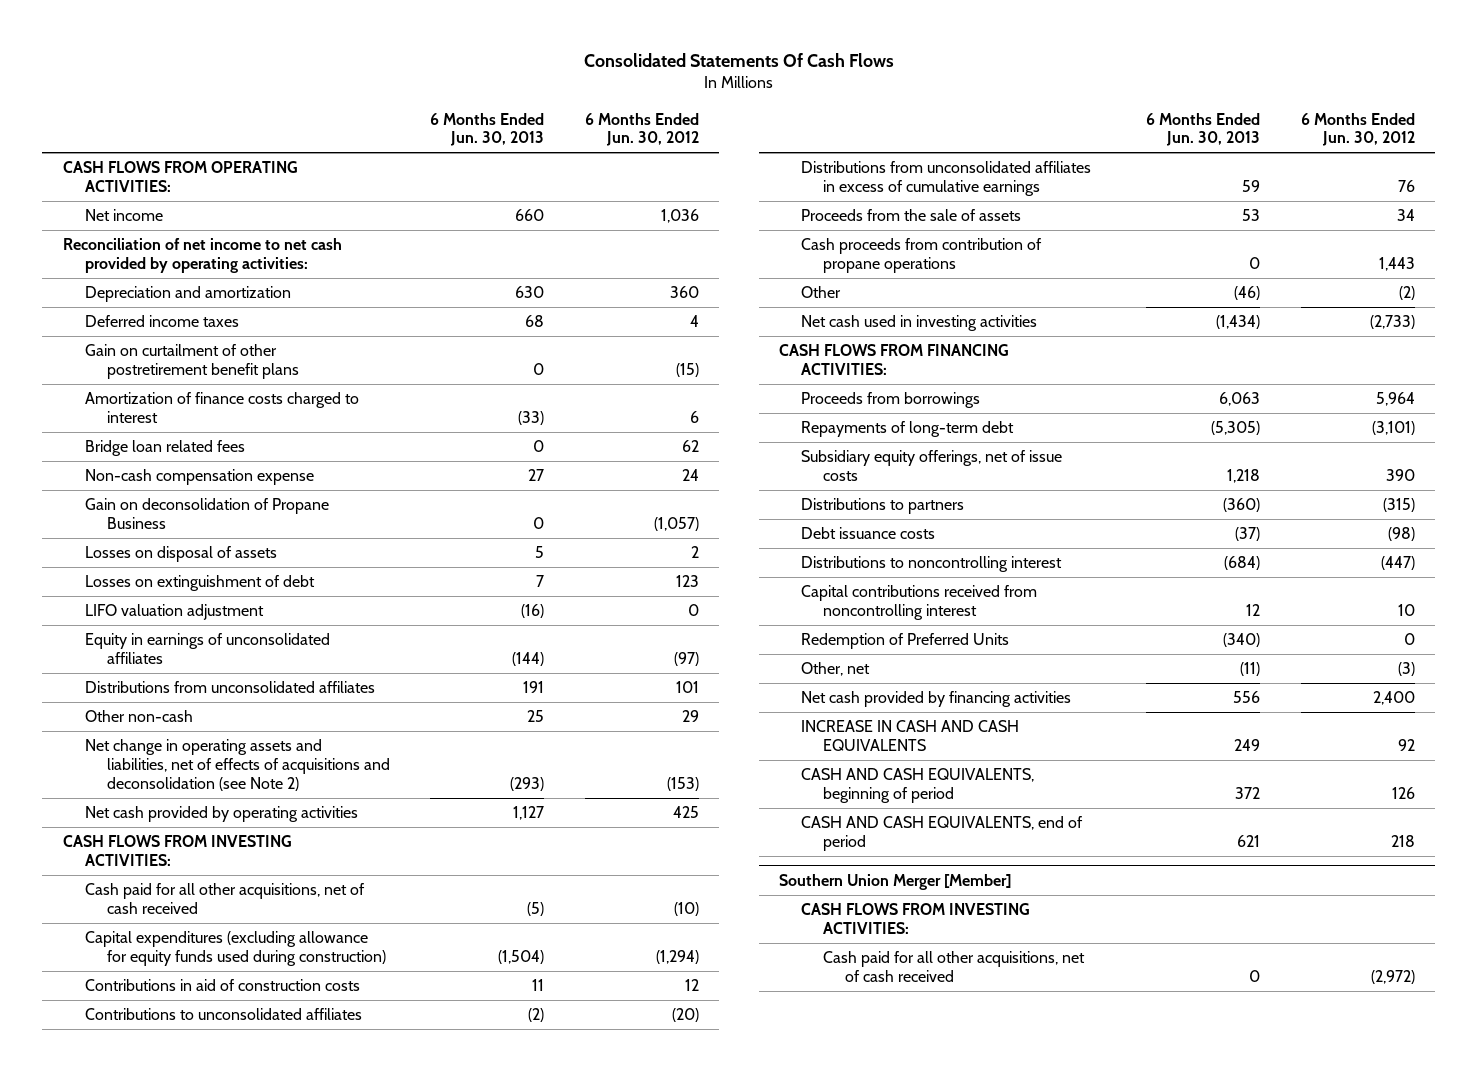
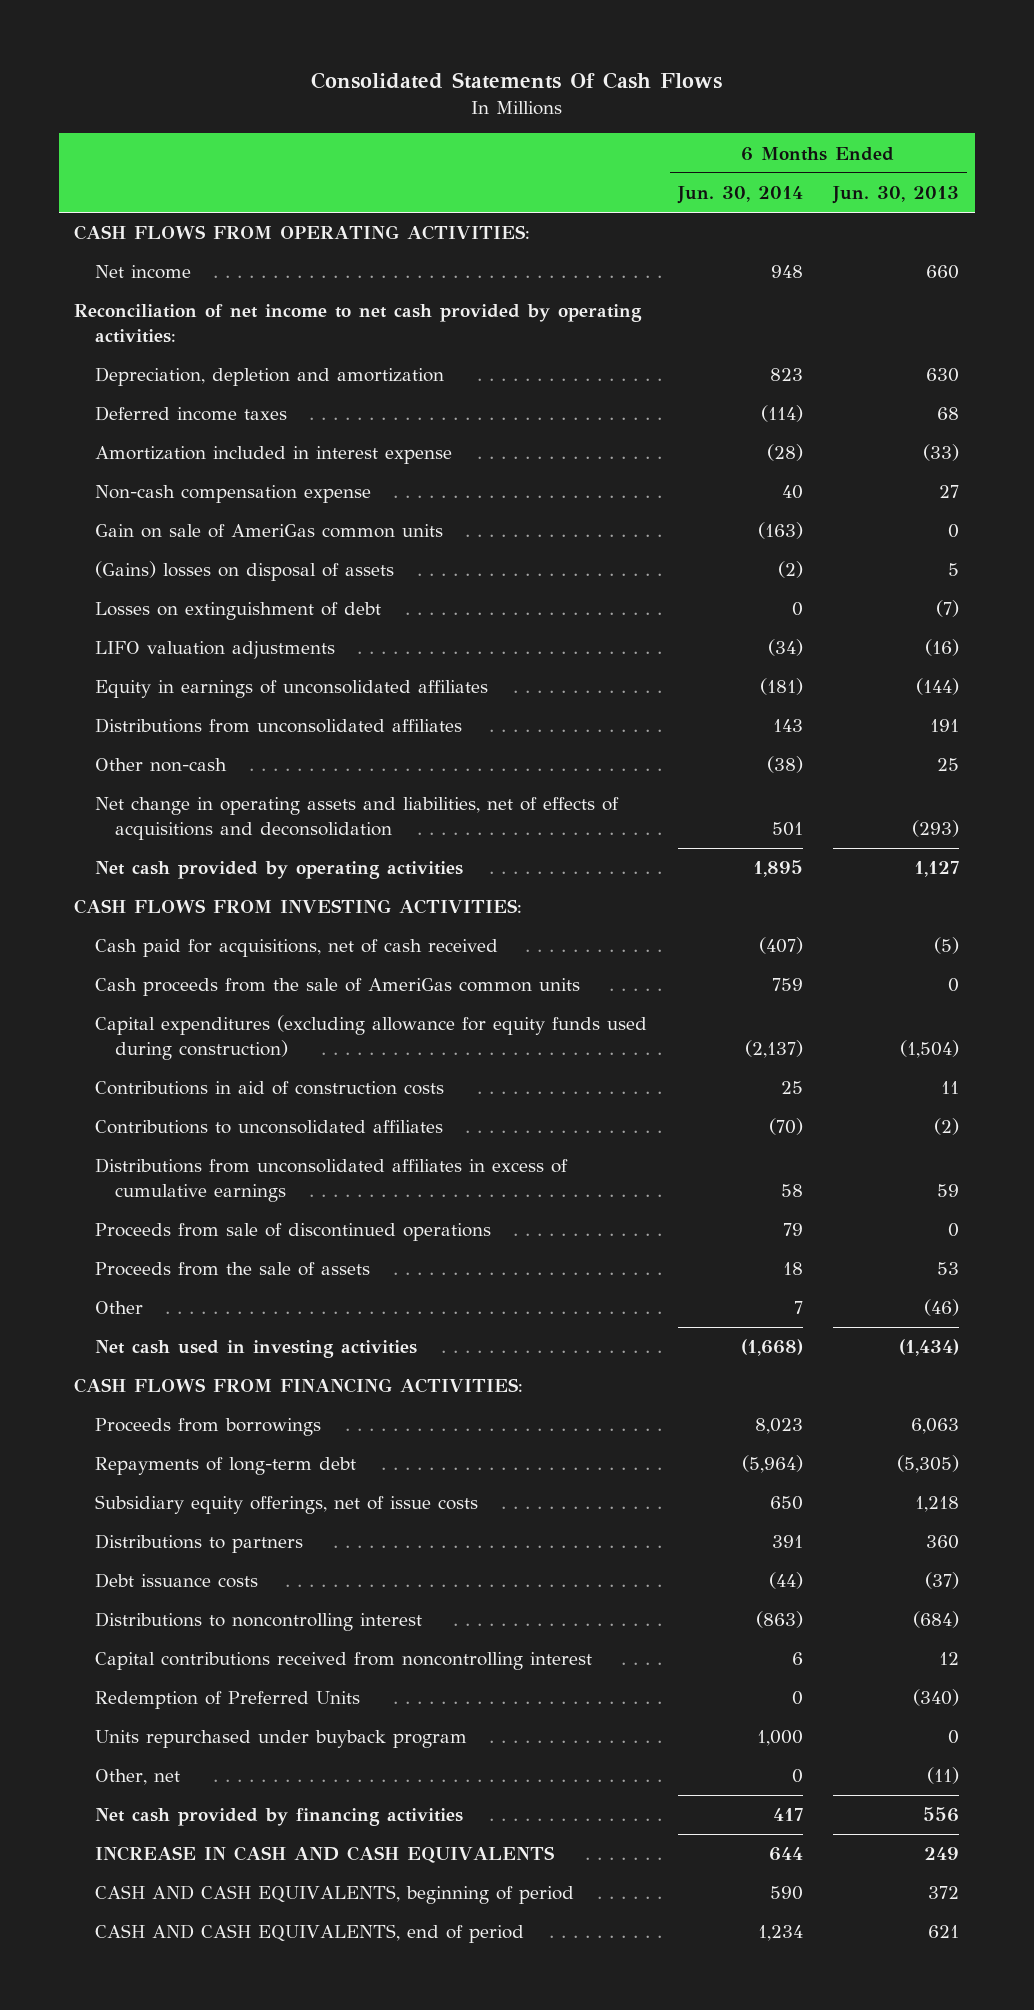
[584,112,699,147] 6 Months Ended Jun. 30, 2012 -> none
none -> [676,186,803,205] Jun. 30, 2014
[84,286,291,303] Depreciation and amortization -> [94,367,444,387] Depreciation, depletion and amortization
[84,344,299,379] Gain on curtailment of other postretirement benefit plans -> none
[84,440,245,457] Bridge loan related fees -> none
[84,392,359,423] Amortization of finance costs charged to interest -> [94,446,452,465] Amortization included in interest expense
[84,498,329,529] Gain on deconsolidation of Propane Business -> none
none -> [94,524,443,539] Gain on sale of AmeriGas common units
[84,546,277,563] Losses on disposal of assets -> [94,561,394,582] (Gains) losses on disposal of assets
[536,575,545,588] 7 -> [936,600,960,618] (7)
[84,604,264,621] LIFO valuation adjustment -> [94,641,335,660] LIFO valuation adjustments
[84,739,390,791] Net change in operating assets and liabilities, net of effects of acquisitions and deconsolidation (see Note 2) -> [94,797,619,841] Net change in operating assets and liabilities, net of effects of acquisitions and deconsolidation
[84,883,365,914] Cash paid for all other acquisitions, net of cash received -> [94,939,498,958] Cash paid for acquisitions, net of cash received
none -> [94,978,580,997] Cash proceeds from the sale of AmeriGas common units
none -> [94,1223,491,1242] Proceeds from sale of discontinued operations
[800,238,1042,273] Cash proceeds from contribution of propane operations -> none
[1223,498,1261,513] (360) -> [926,1535,960,1550] 360
none -> [94,1730,467,1749] Units repurchased under buyback program
[779,873,1012,890] Southern Union Merger [Member] -> none
[800,903,1030,934] CASH FLOWS FROM INVESTING ACTIVITIES: -> none
[822,951,1085,982] Cash paid for all other acquisitions, net of cash received -> none

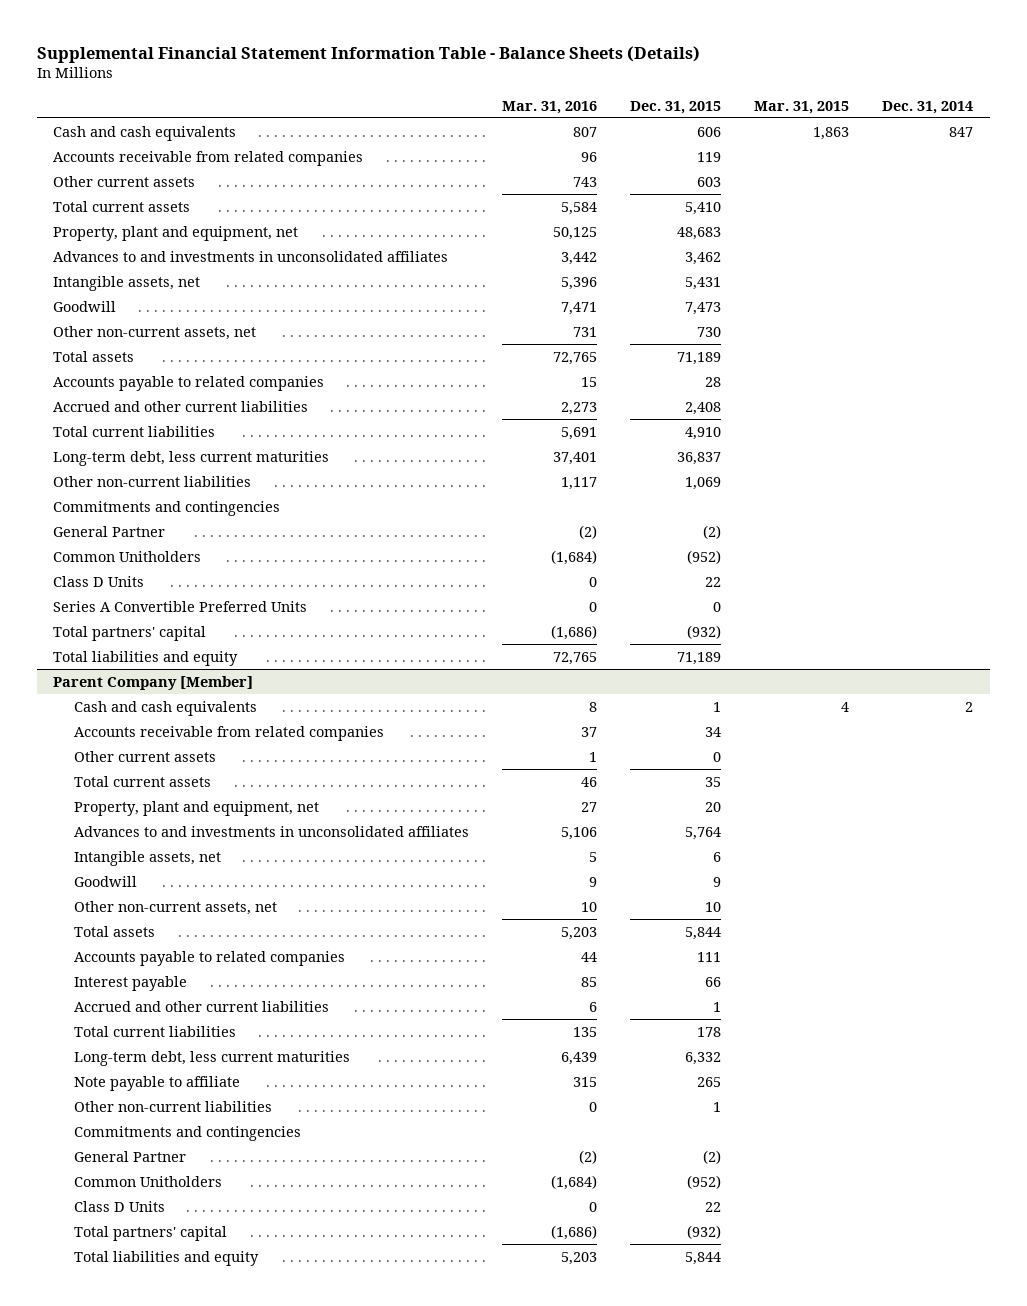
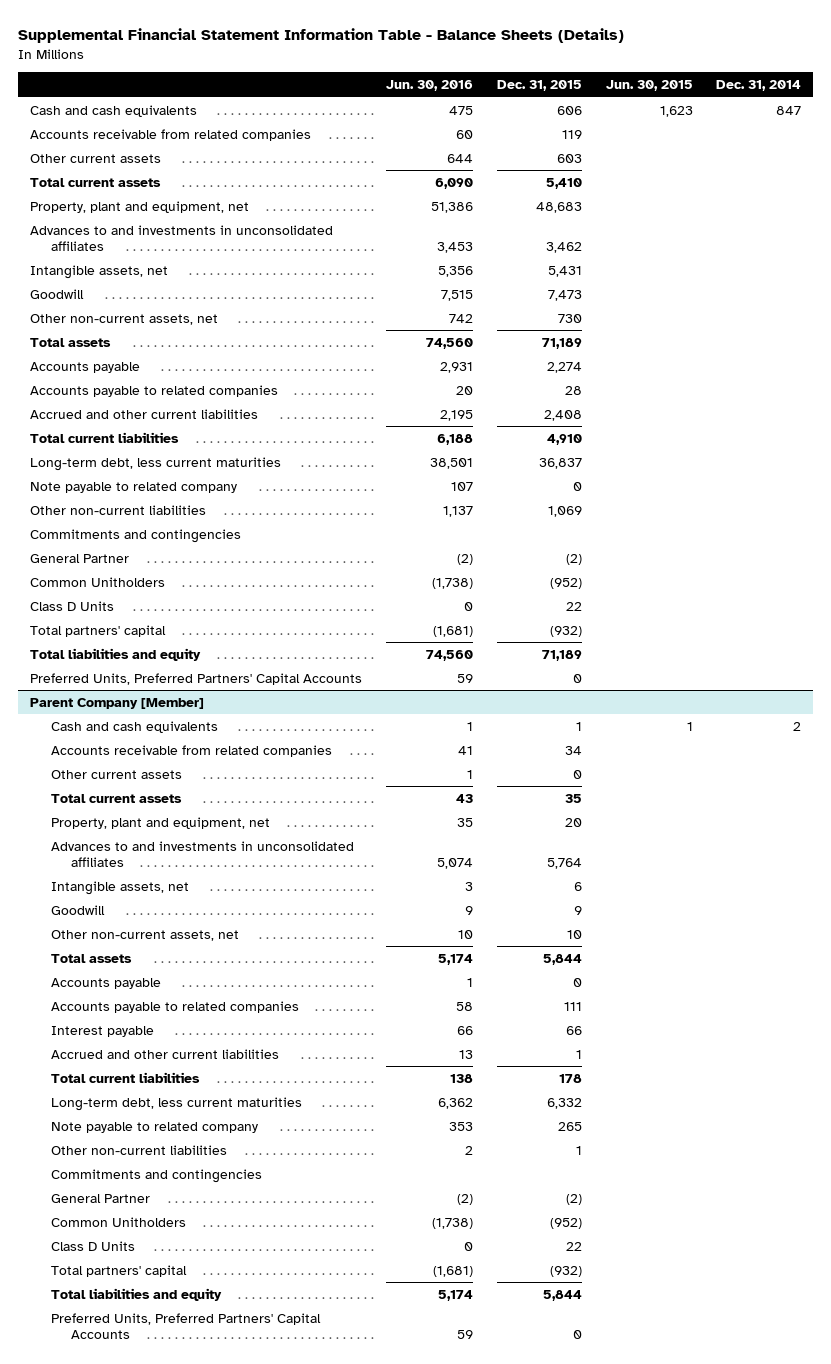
[502,100,598,114] Mar. 31, 2016 -> none
[754,100,850,114] Mar. 31, 2015 -> none
none -> [385,80,473,92] Jun. 30, 2016
none -> [605,80,693,92] Jun. 30, 2015
none -> [30,361,141,373] Accounts payable
none -> [30,481,238,493] Note payable to related company
[53,600,308,612] Series A Convertible Preferred Units -> none
none -> [30,672,363,685] Preferred Units, Preferred Partners' Capital Accounts
none -> [50,977,161,989] Accounts payable
[74,1075,241,1091] Note payable to affiliate -> [50,1121,258,1133] Note payable to related company
none -> [50,1312,321,1340] Preferred Units, Preferred Partners' Capital Accounts

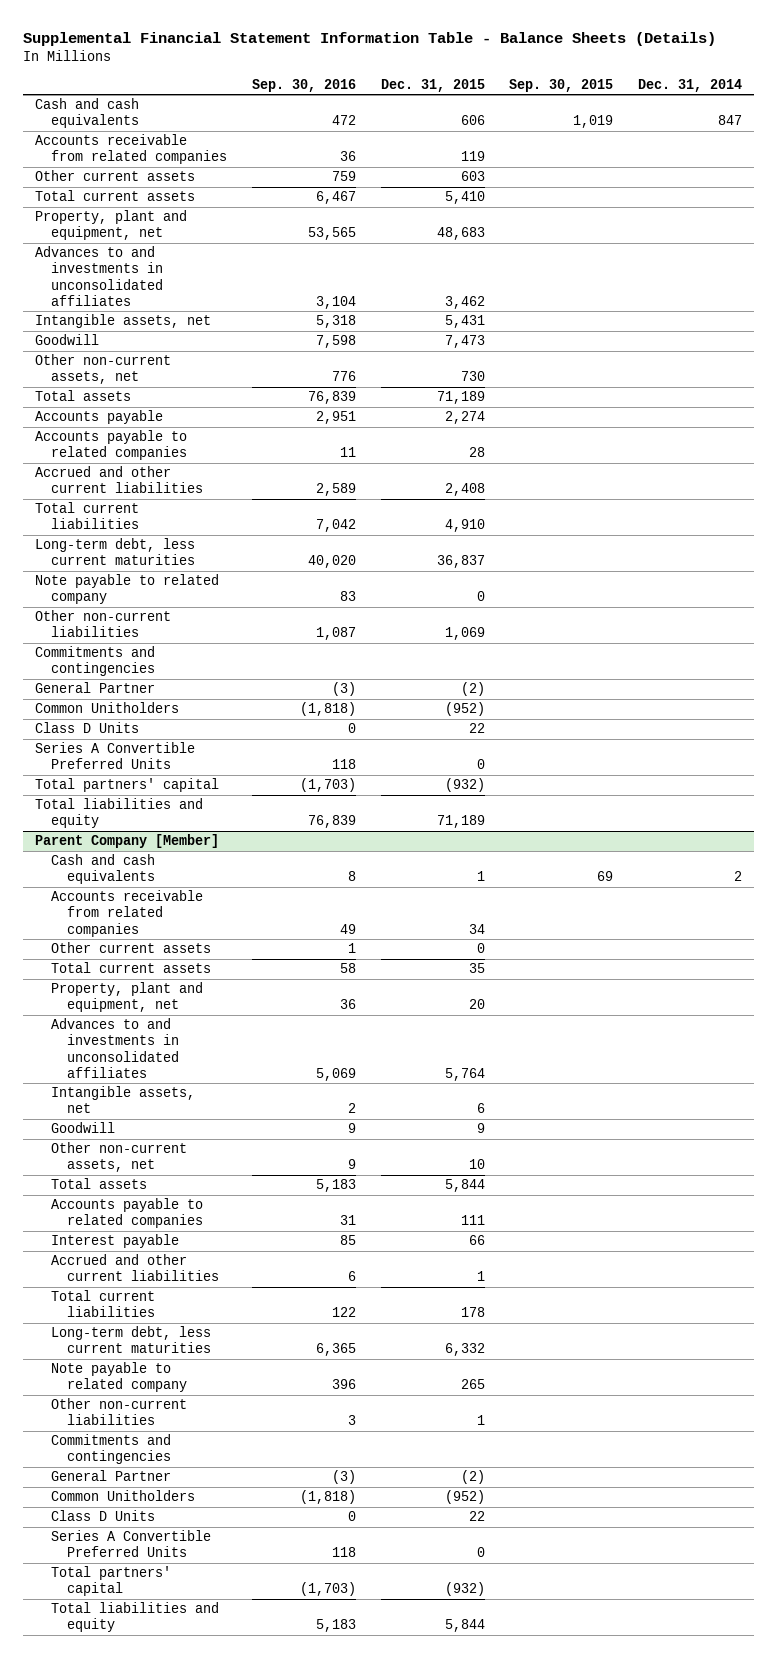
[385,80,473,92] Jun. 30, 2016 -> none
[605,80,693,92] Jun. 30, 2015 -> none
none -> [251,78,356,92] Sep. 30, 2016
none -> [509,78,614,92] Sep. 30, 2015
none -> [34,742,195,770] Series A Convertible Preferred Units
[30,672,363,685] Preferred Units, Preferred Partners' Capital Accounts -> none
[50,977,161,989] Accounts payable -> none
none -> [51,1530,212,1558] Series A Convertible Preferred Units
[50,1312,321,1340] Preferred Units, Preferred Partners' Capital Accounts -> none

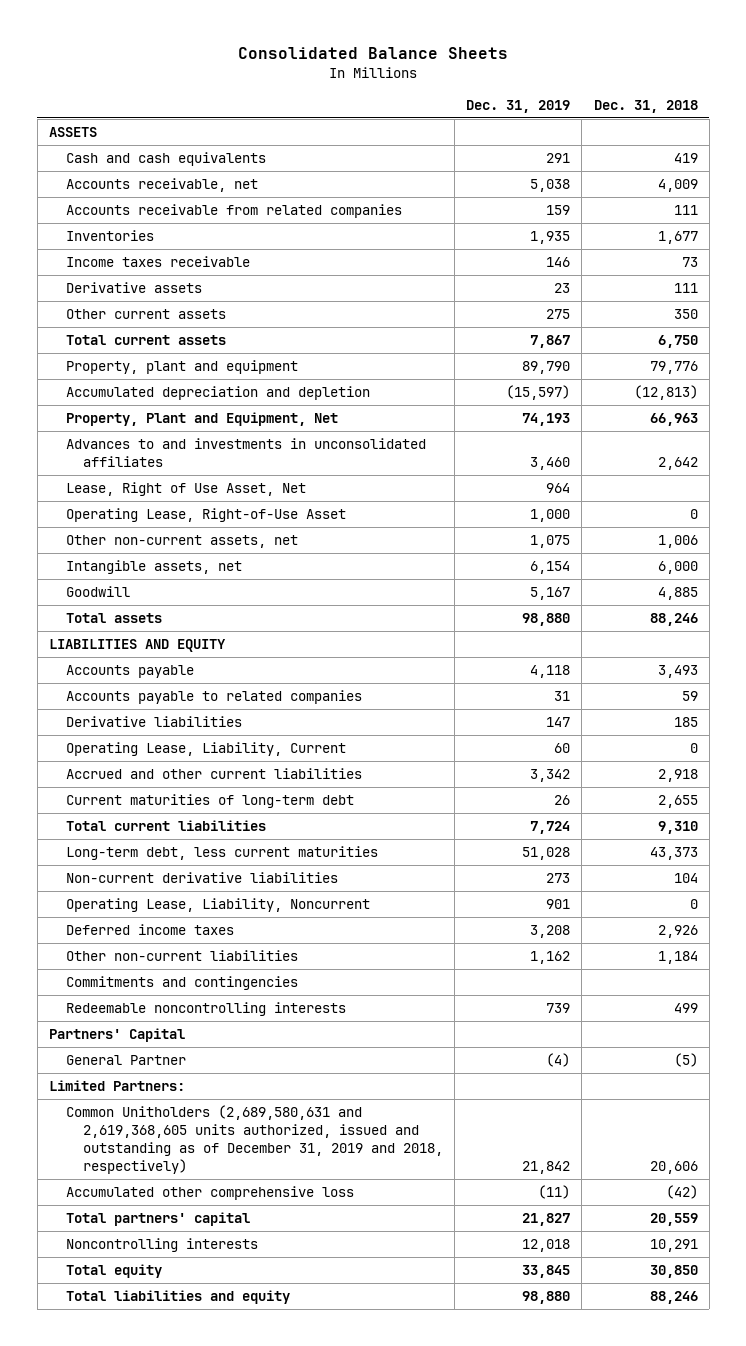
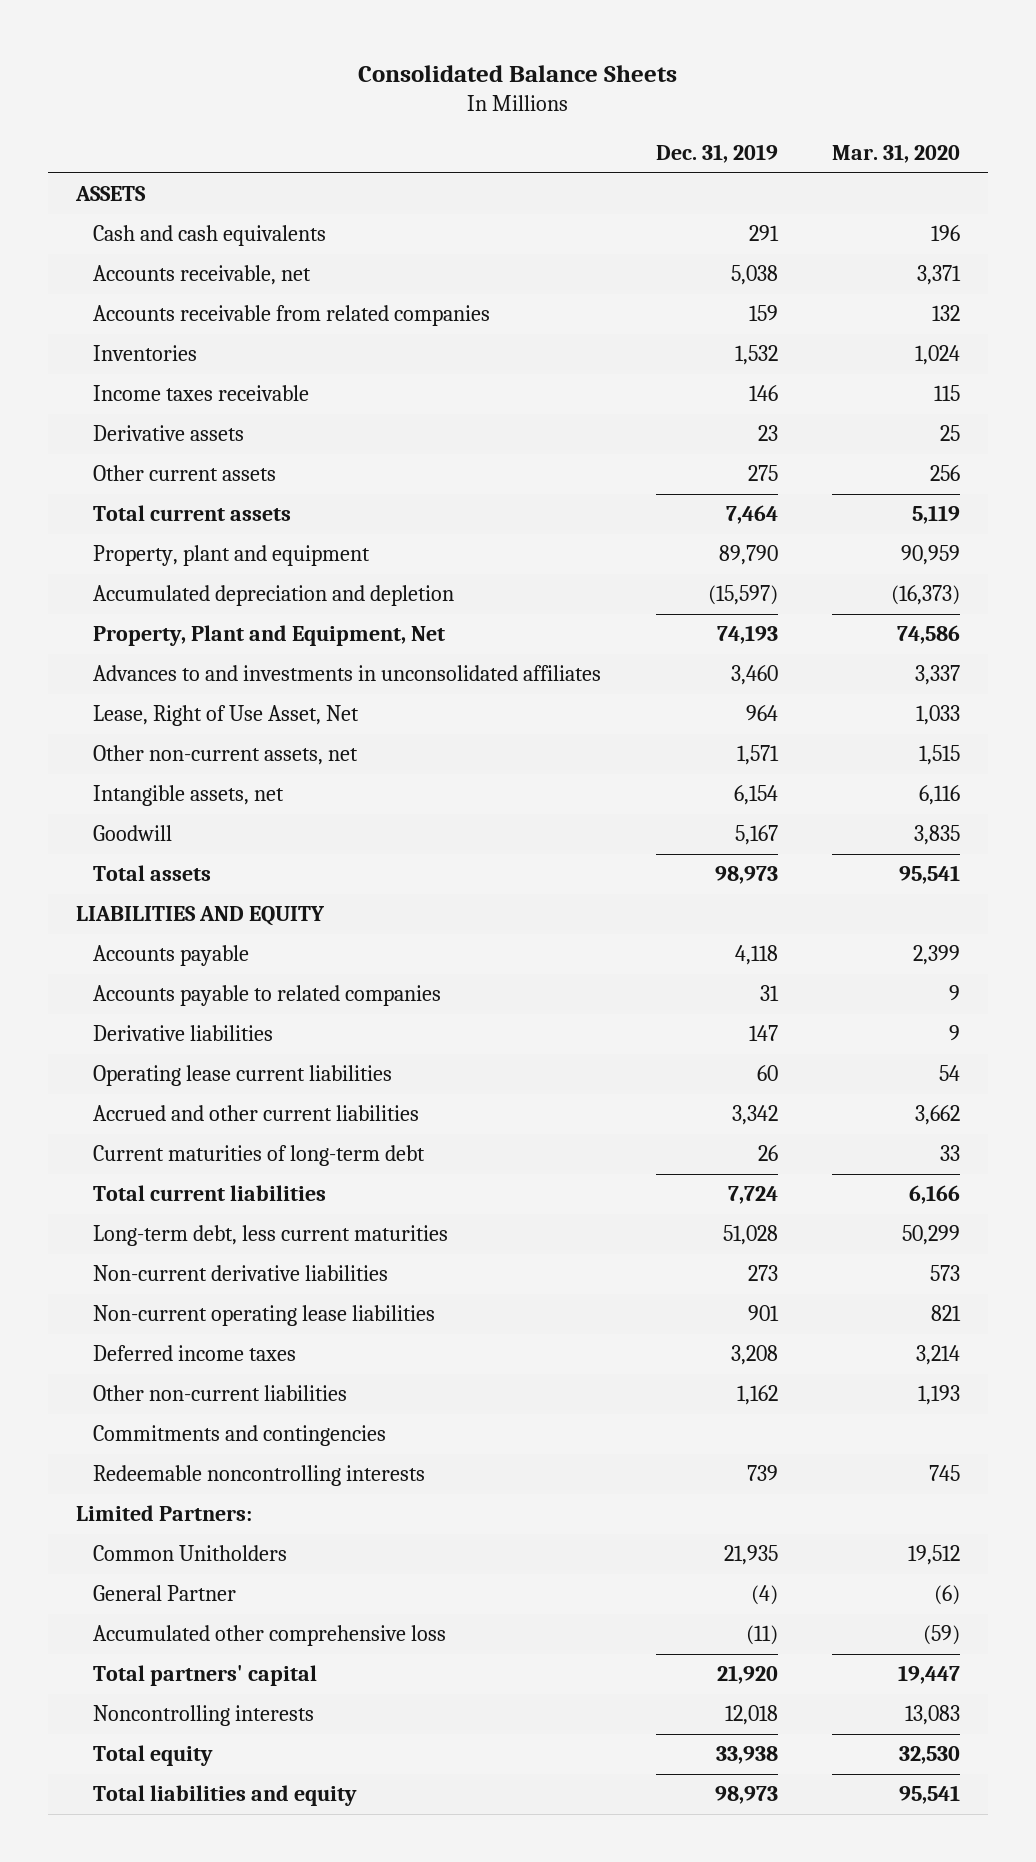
[593,99,698,113] Dec. 31, 2018 -> none
none -> [832,144,961,164] Mar. 31, 2020
[530,231,571,245] 1,935 -> [734,345,778,366] 1,532
[530,335,571,349] 7,867 -> [725,505,778,525] 7,464
[66,508,347,523] Operating Lease, Right-of-Use Asset -> none
[530,535,571,549] 1,075 -> [736,745,779,766] 1,571
[522,613,571,627] 98,880 -> [714,866,778,885] 98,973
[66,742,347,757] Operating Lease, Liability, Current -> [93,1065,393,1087] Operating lease current liabilities
[66,898,371,913] Operating Lease, Liability, Noncurrent -> [93,1305,436,1327] Non-current operating lease liabilities
[48,1028,185,1043] Partners' Capital -> none
[66,1105,444,1175] Common Unitholders (2,689,580,631 and 2,619,368,605 units authorized, issued and outstanding as of December 31, 2019 and 2018, respectively) -> none
none -> [93,1545,288,1562] Common Unitholders
[66,1055,187,1066] General Partner -> [93,1585,237,1602] General Partner
[522,1213,571,1227] 21,827 -> [716,1665,778,1685] 21,920
[522,1265,571,1279] 33,845 -> [715,1746,778,1765] 33,938
[522,1291,571,1305] 98,880 -> [714,1786,778,1805] 98,973

